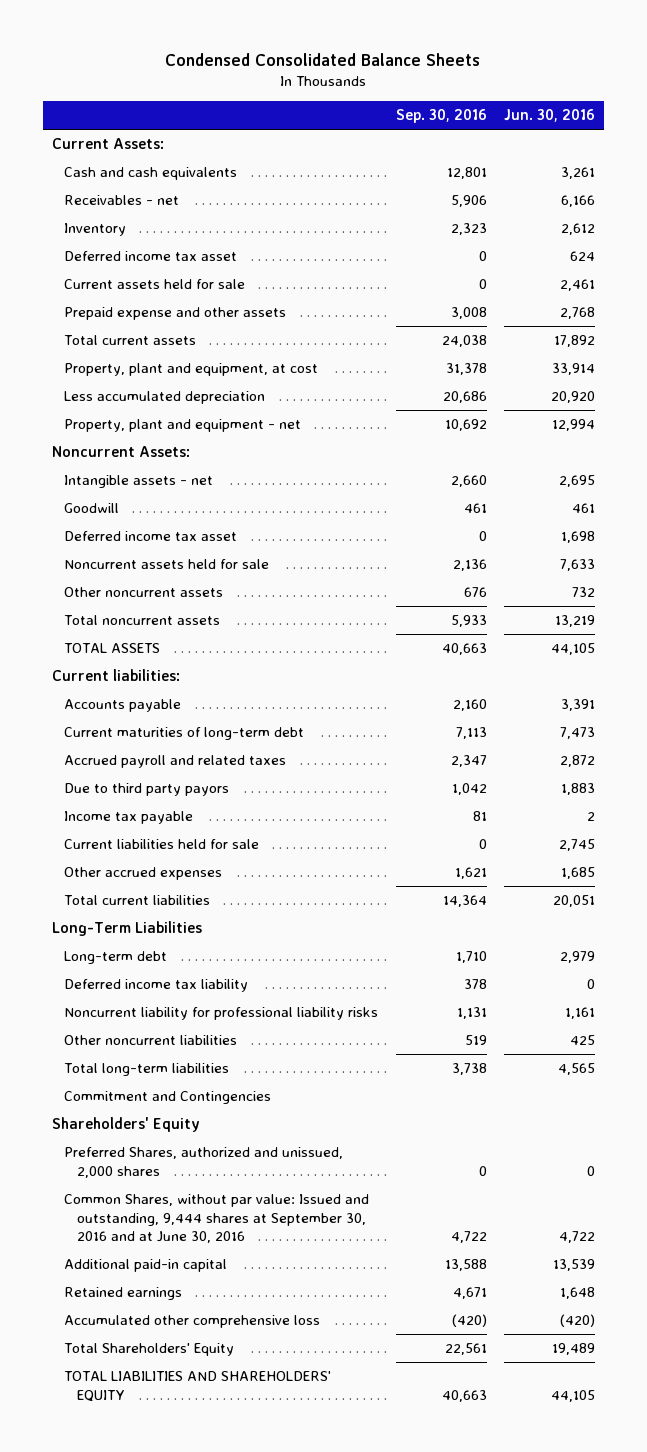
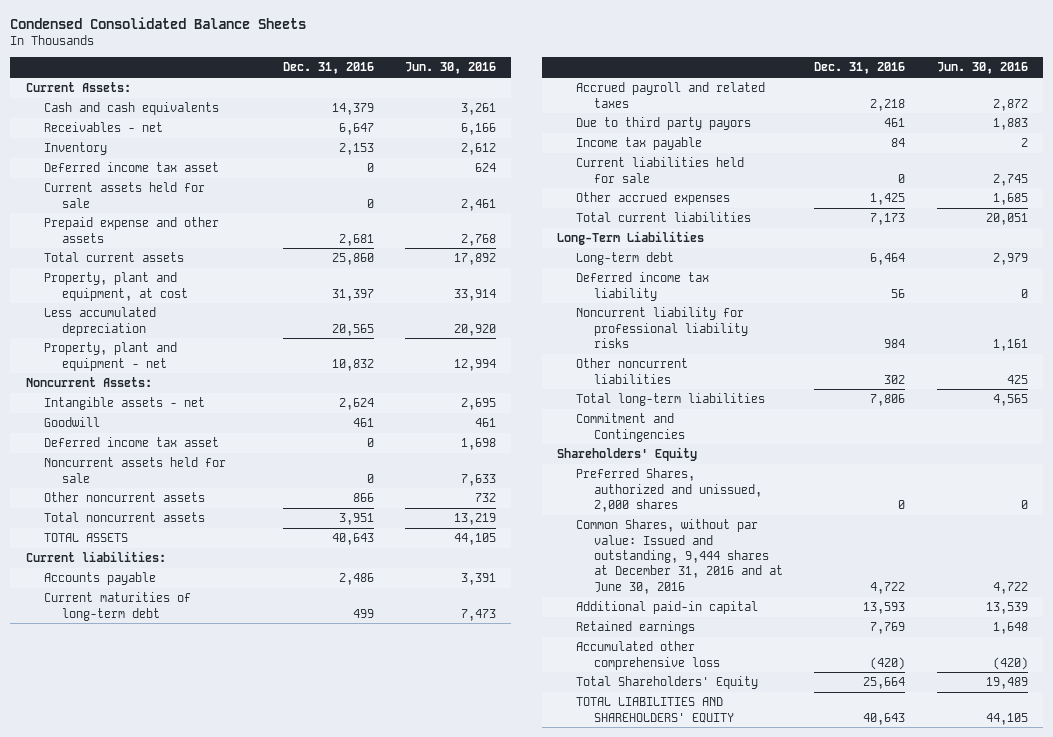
[395,109,487,124] Sep. 30, 2016 -> none
none -> [282,62,374,75] Dec. 31, 2016
[64,1194,370,1244] Common Shares, without par value: Issued and outstanding, 9,444 shares at September 30, 2016 and at June 30, 2016 -> [575,519,784,594] Common Shares, without par value: Issued and outstanding, 9,444 shares at December 31, 2016 and at June 30, 2016

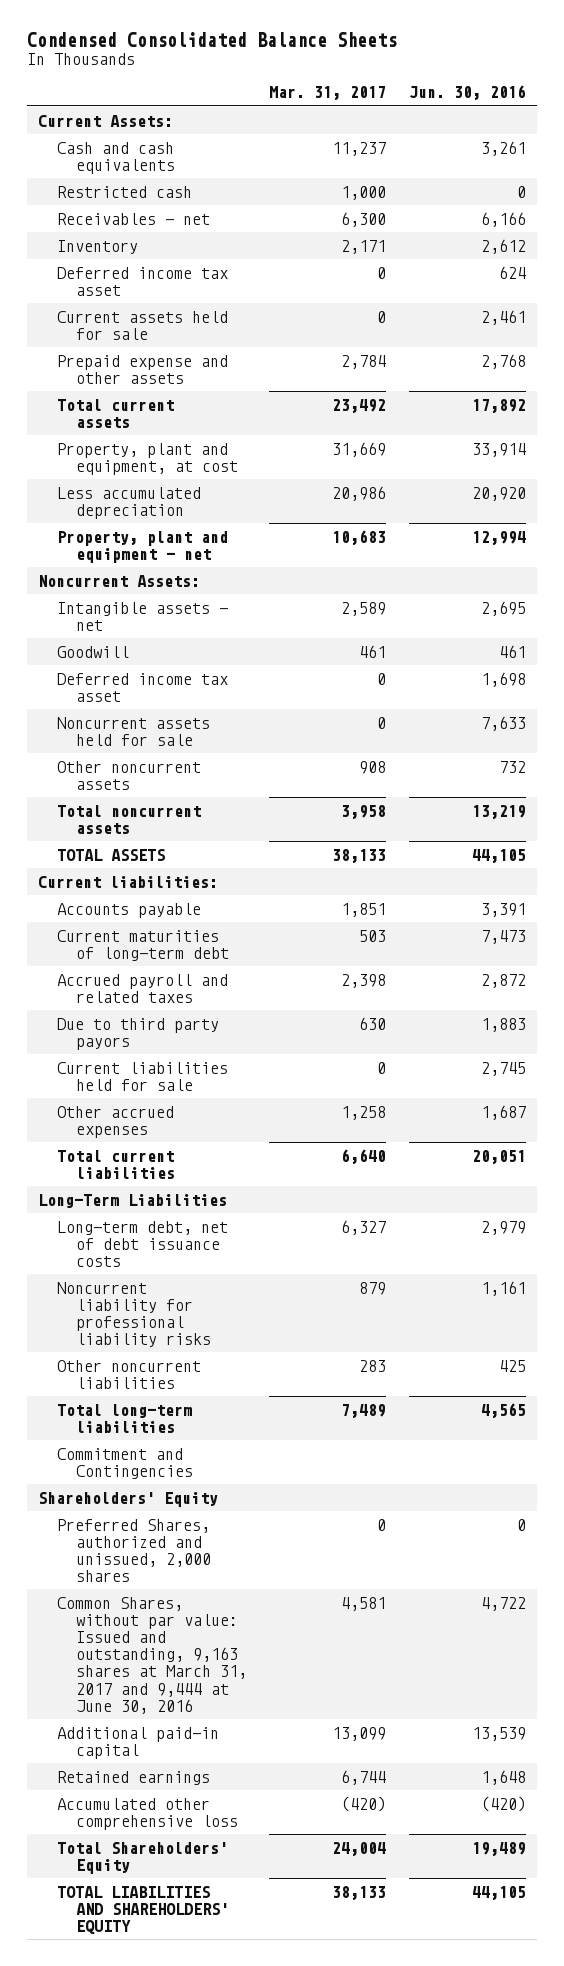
[282,62,374,75] Dec. 31, 2016 -> none
none -> [269,86,387,101] Mar. 31, 2017
none -> [56,185,192,198] Restricted cash
[575,137,702,151] Income tax payable -> none
[992,193,1028,206] 1,685 -> [480,1104,526,1120] 1,687
[575,272,709,301] Deferred income tax liability -> none
[575,252,674,266] Long-term debt -> [56,1220,228,1267] Long-term debt, net of debt issuance costs
[575,519,784,594] Common Shares, without par value: Issued and outstanding, 9,444 shares at December 31, 2016 and at June 30, 2016 -> [56,1596,248,1714] Common Shares, without par value: Issued and outstanding, 9,163 shares at March 31, 2017 and 9,444 at June 30, 2016

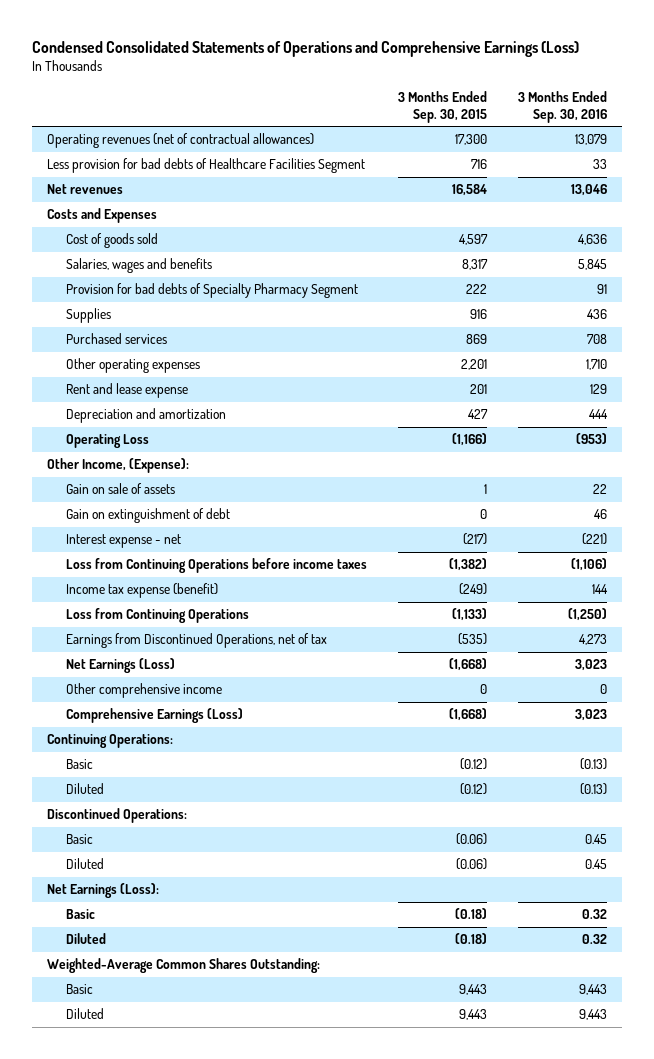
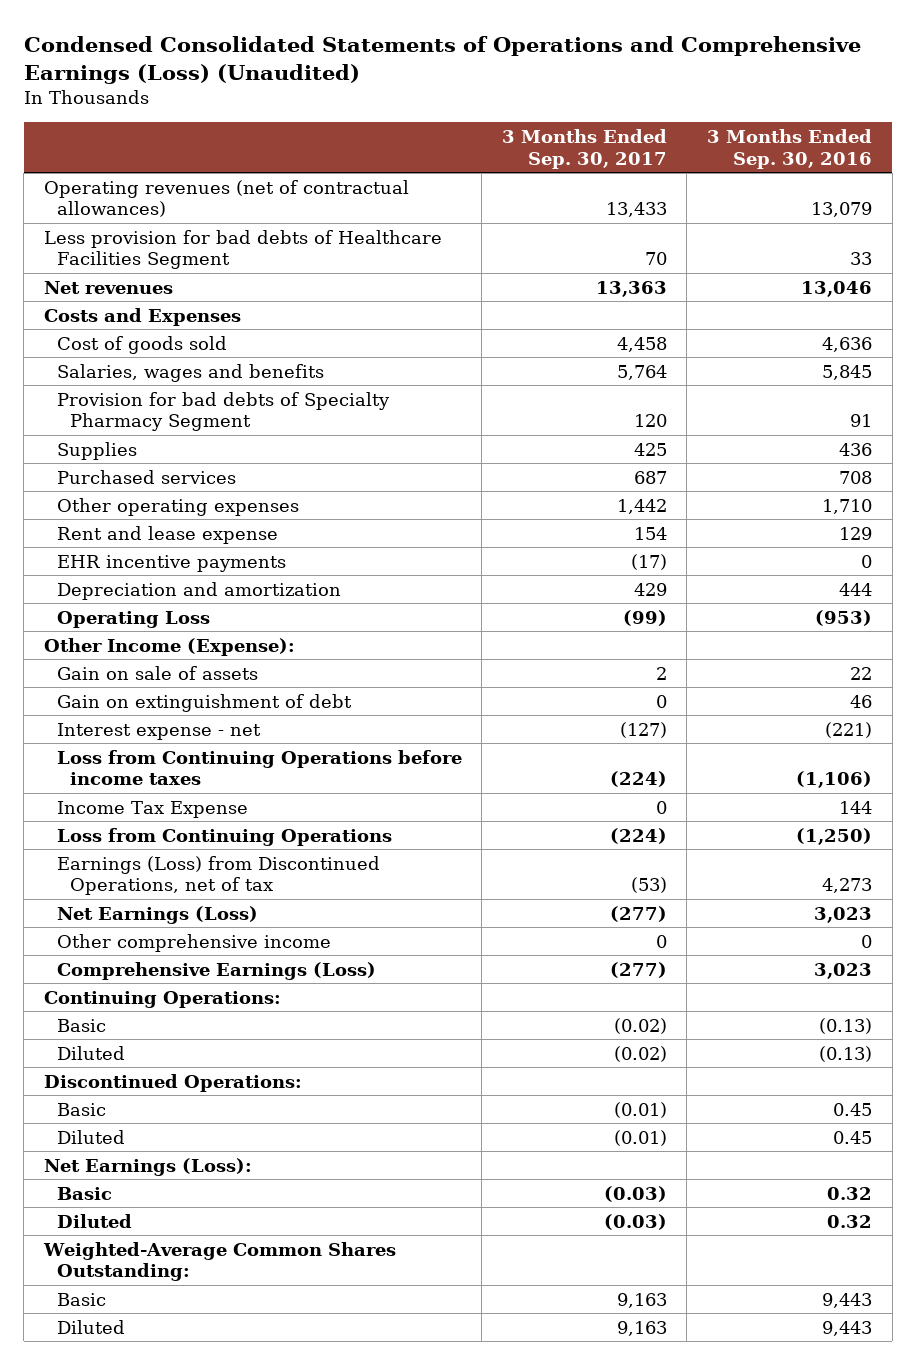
[31,41,579,58] Condensed Consolidated Statements of Operations and Comprehensive Earnings (Loss) -> [23,35,861,85] Condensed Consolidated Statements of Operations and Comprehensive Earnings (Loss) (Unaudited)
[397,91,487,123] 3 Months Ended Sep. 30, 2015 -> none
none -> [501,129,667,169] 3 Months Ended Sep. 30, 2017
none -> [56,554,286,572] EHR incentive payments
[47,458,190,474] Other Income, (Expense): -> [44,637,296,656] Other Income (Expense):
[66,583,219,599] Income tax expense (benefit) -> [56,800,248,818] Income Tax Expense
[66,633,328,649] Earnings from Discontinued Operations, net of tax -> [56,855,380,896] Earnings (Loss) from Discontinued Operations, net of tax

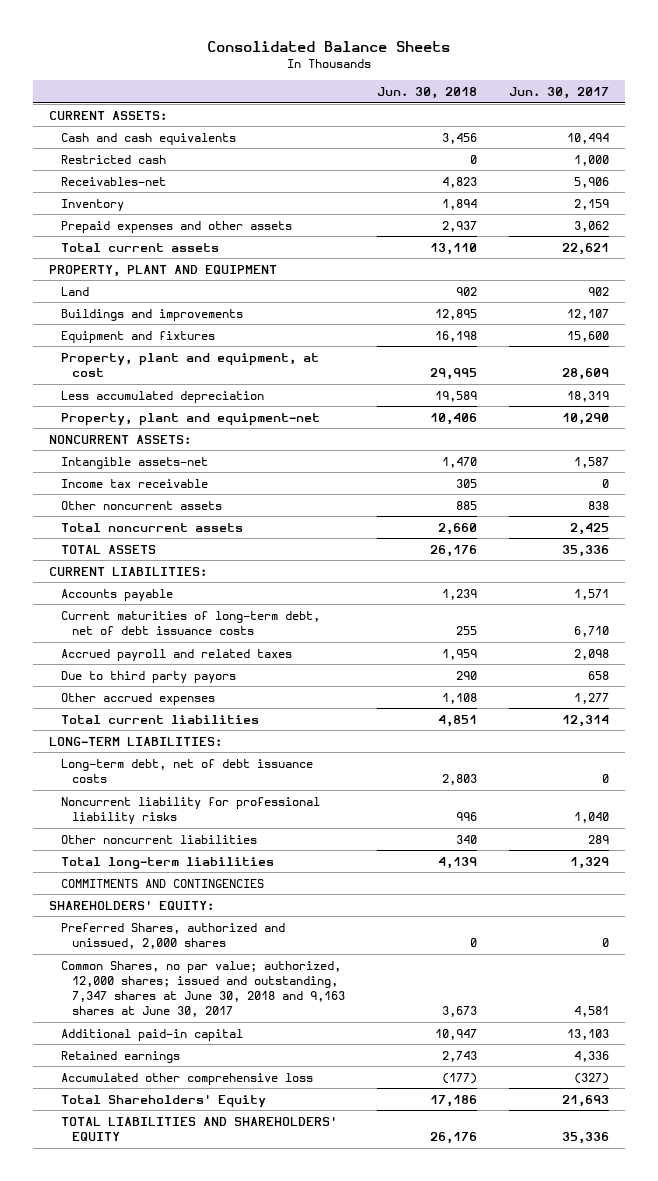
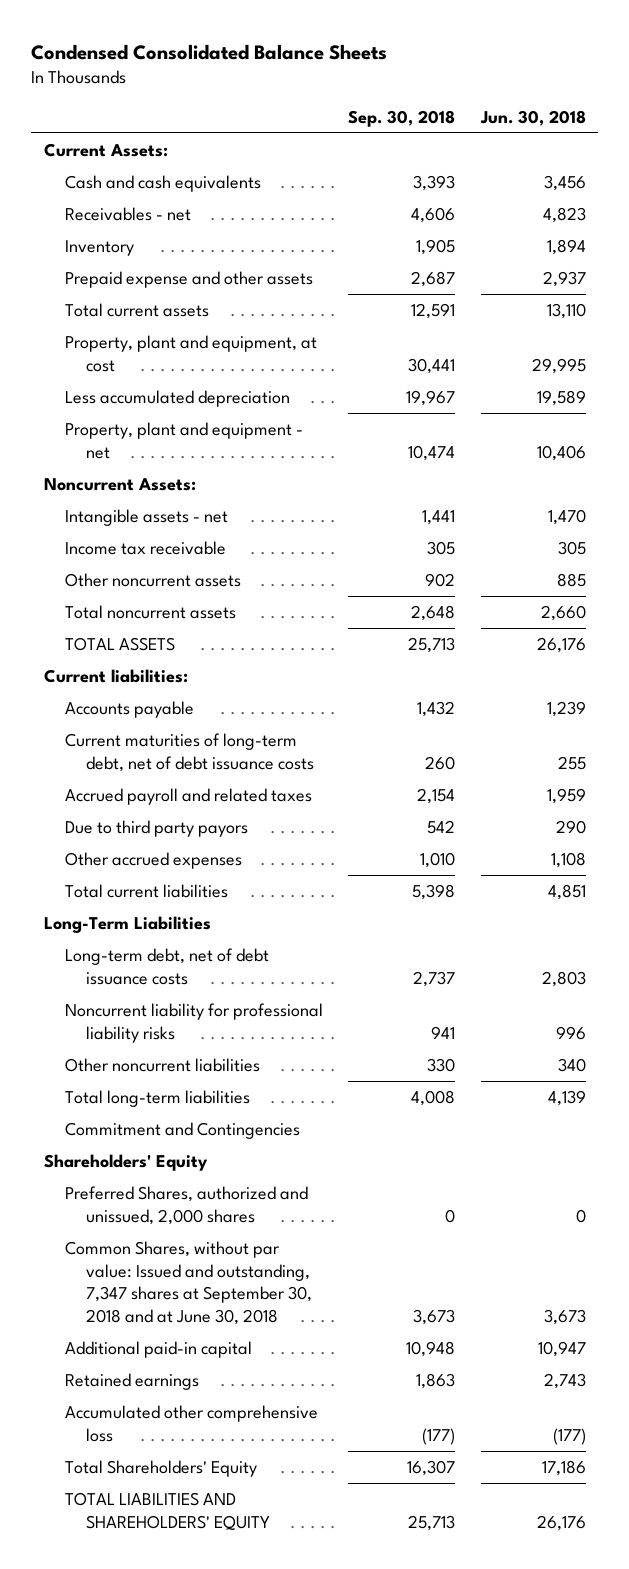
[207,40,451,52] Consolidated Balance Sheets -> [31,43,388,60] Condensed Consolidated Balance Sheets
[509,87,610,100] Jun. 30, 2017 -> none
none -> [348,109,456,127] Sep. 30, 2018
[49,110,168,120] CURRENT ASSETS: -> [43,142,168,157] Current Assets:
[60,154,166,164] Restricted cash -> none
[60,176,166,186] Receivables-net -> [64,206,191,221] Receivables - net
[60,220,292,233] Prepaid expenses and other assets -> [64,270,313,288] Prepaid expense and other assets
[49,264,278,277] PROPERTY, PLANT AND EQUIPMENT -> none
[60,286,89,296] Land -> none
[60,308,243,321] Buildings and improvements -> none
[60,330,215,343] Equipment and fixtures -> none
[60,412,320,425] Property, plant and equipment-net -> [64,421,303,459] Property, plant and equipment - net
[49,434,192,444] NONCURRENT ASSETS: -> [43,477,196,491] Noncurrent Assets:
[60,456,208,469] Intangible assets-net -> [64,508,228,526] Intangible assets - net
[49,566,208,576] CURRENT LIABILITIES: -> [43,668,188,683] Current liabilities:
[49,736,223,746] LONG-TERM LIABILITIES: -> [43,915,211,933] Long-Term Liabilities
[60,878,264,888] COMMITMENTS AND CONTINGENCIES -> [64,1121,300,1139] Commitment and Contingencies
[49,899,215,910] SHAREHOLDERS' EQUITY: -> [43,1153,208,1171] Shareholders' Equity
[60,960,345,1018] Common Shares, no par value; authorized, 12,000 shares; issued and outstanding, 7,347 shares at June 30, 2018 and 9,163 shares at June 30, 2017 -> [64,1240,313,1326] Common Shares, without par value: Issued and outstanding, 7,347 shares at September 30, 2018 and at June 30, 2018

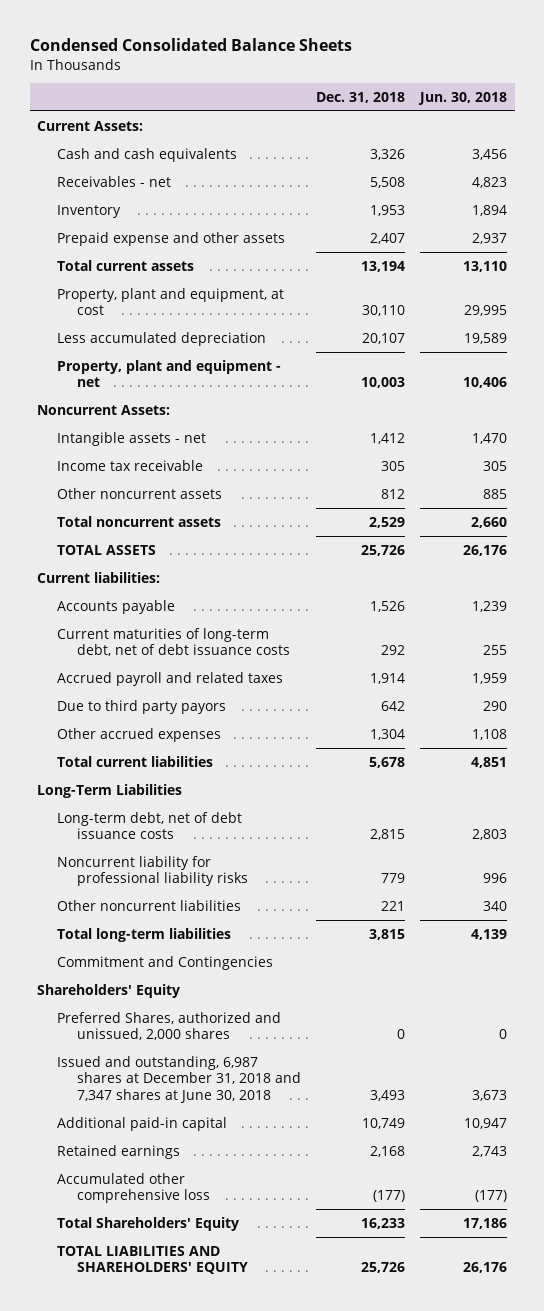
[348,109,456,127] Sep. 30, 2018 -> none
none -> [316,91,406,103] Dec. 31, 2018
[64,1240,313,1326] Common Shares, without par value: Issued and outstanding, 7,347 shares at September 30, 2018 and at June 30, 2018 -> [57,1055,302,1104] Issued and outstanding, 6,987 shares at December 31, 2018 and 7,347 shares at June 30, 2018

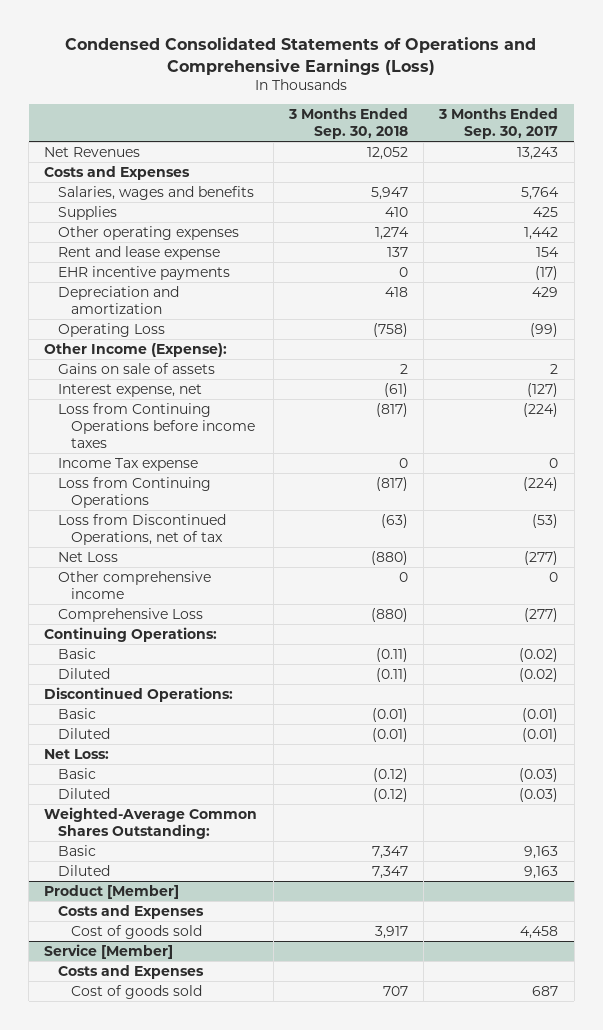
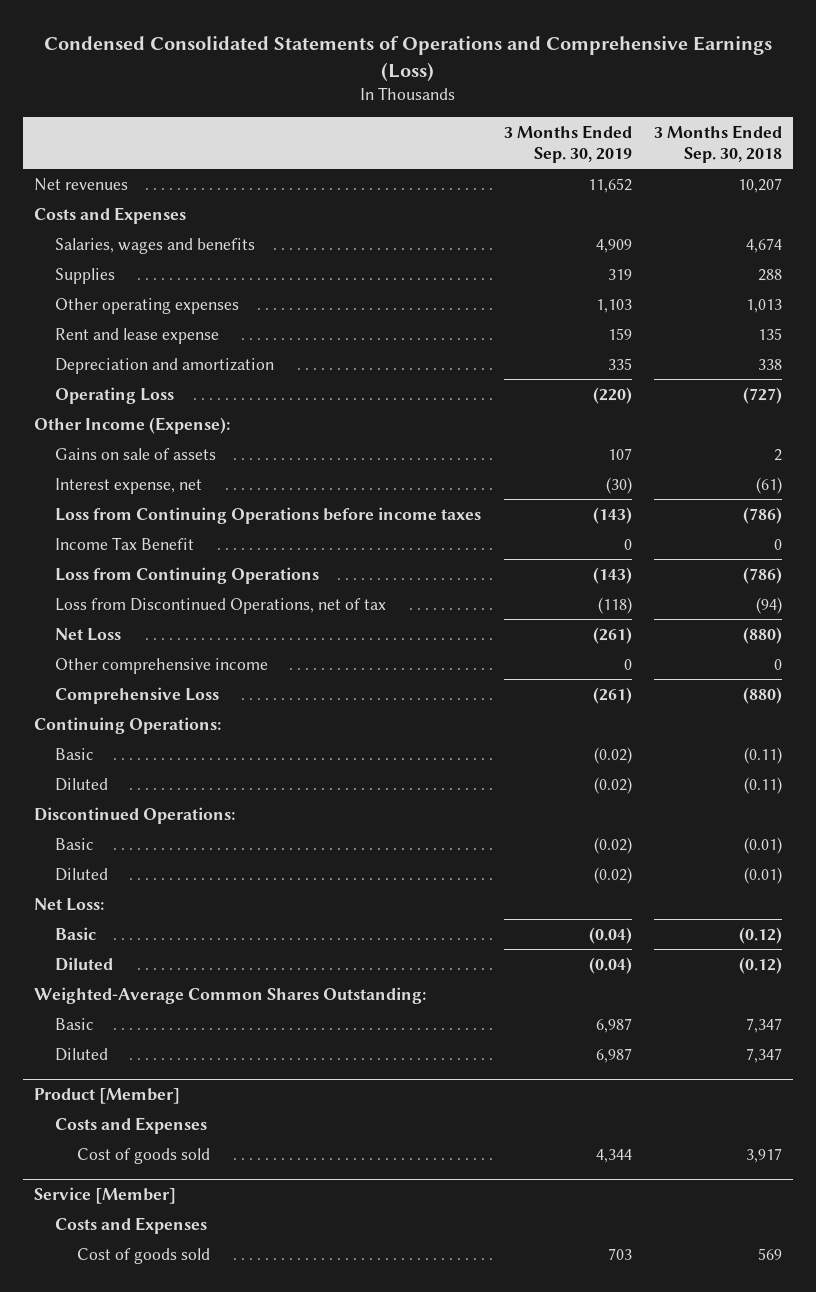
[438,108,559,140] 3 Months Ended Sep. 30, 2017 -> none
none -> [503,124,632,163] 3 Months Ended Sep. 30, 2019
[44,147,141,158] Net Revenues -> [34,177,129,191] Net revenues
[366,147,408,161] 12,052 -> [738,177,783,193] 10,207
[57,266,230,281] EHR incentive payments -> none
[370,187,408,201] 5,947 -> [746,237,783,253] 4,674
[384,207,408,218] 410 -> [758,268,783,281] 288
[374,227,409,241] 1,274 -> [746,298,783,313] 1,013
[386,247,408,258] 137 -> [758,327,783,340] 135
[384,287,408,298] 418 -> [758,358,783,370] 338
[372,323,408,338] (758) -> [743,386,783,404] (727)
[375,403,408,418] (817) -> [743,506,783,524] (786)
[57,458,198,472] Income Tax expense -> [55,536,195,550] Income Tax Benefit
[375,477,408,492] (817) -> [743,566,783,584] (786)
[380,514,408,529] (63) -> [756,596,783,614] (94)
[382,986,408,997] 707 -> [758,1247,783,1260] 569

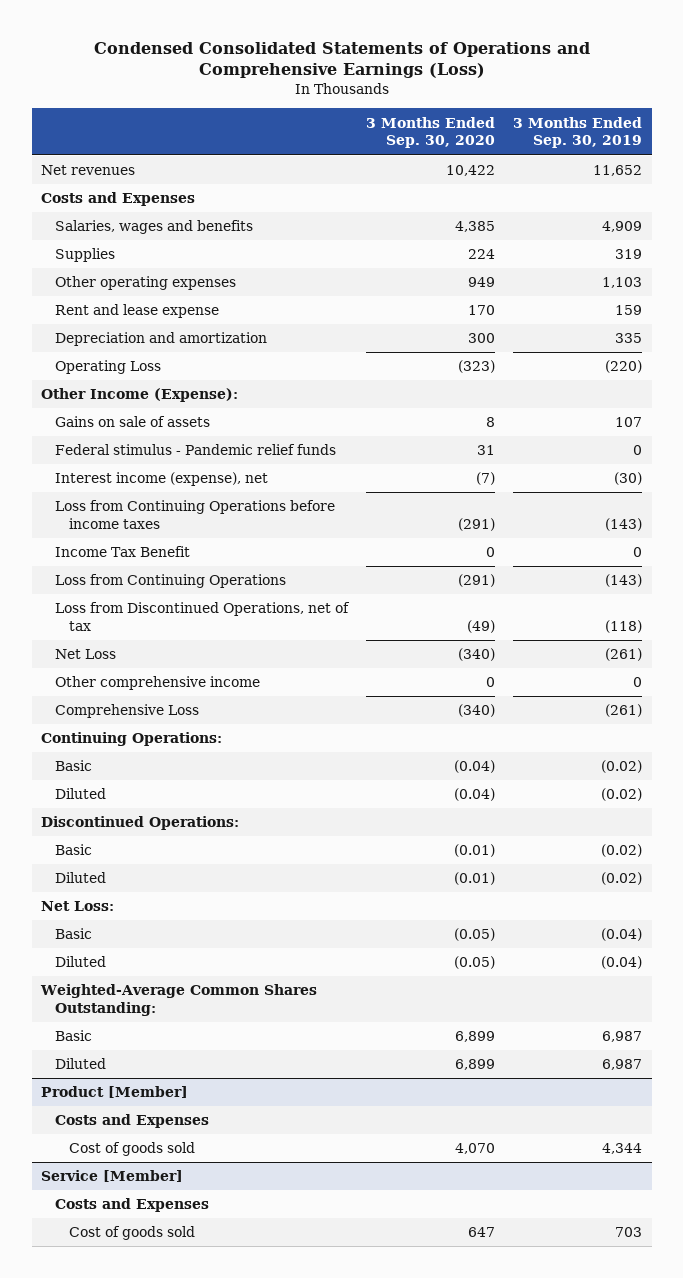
[654,124,783,163] 3 Months Ended Sep. 30, 2018 -> none
none -> [366,116,496,149] 3 Months Ended Sep. 30, 2020
none -> [55,444,337,456] Federal stimulus - Pandemic relief funds
[55,477,203,494] Interest expense, net -> [55,472,269,487] Interest income (expense), net

